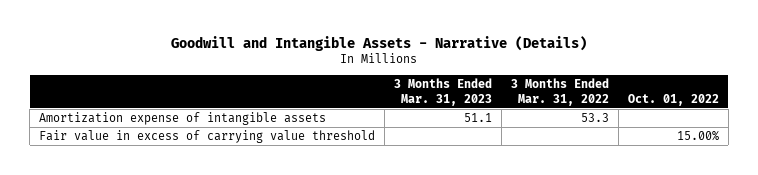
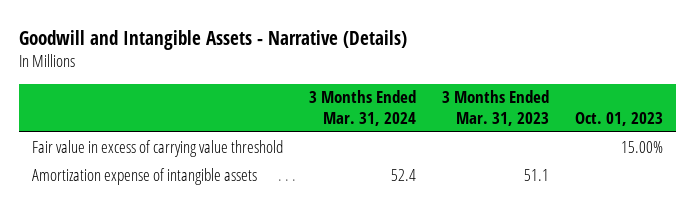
[511,77,610,106] 3 Months Ended Mar. 31, 2022 -> none
[627,93,719,106] Oct. 01, 2022 -> none
none -> [309,90,417,127] 3 Months Ended Mar. 31, 2024
none -> [575,112,664,127] Oct. 01, 2023
[39,111,327,125] Amortization expense of intangible assets -> [31,167,257,185] Amortization expense of intangible assets

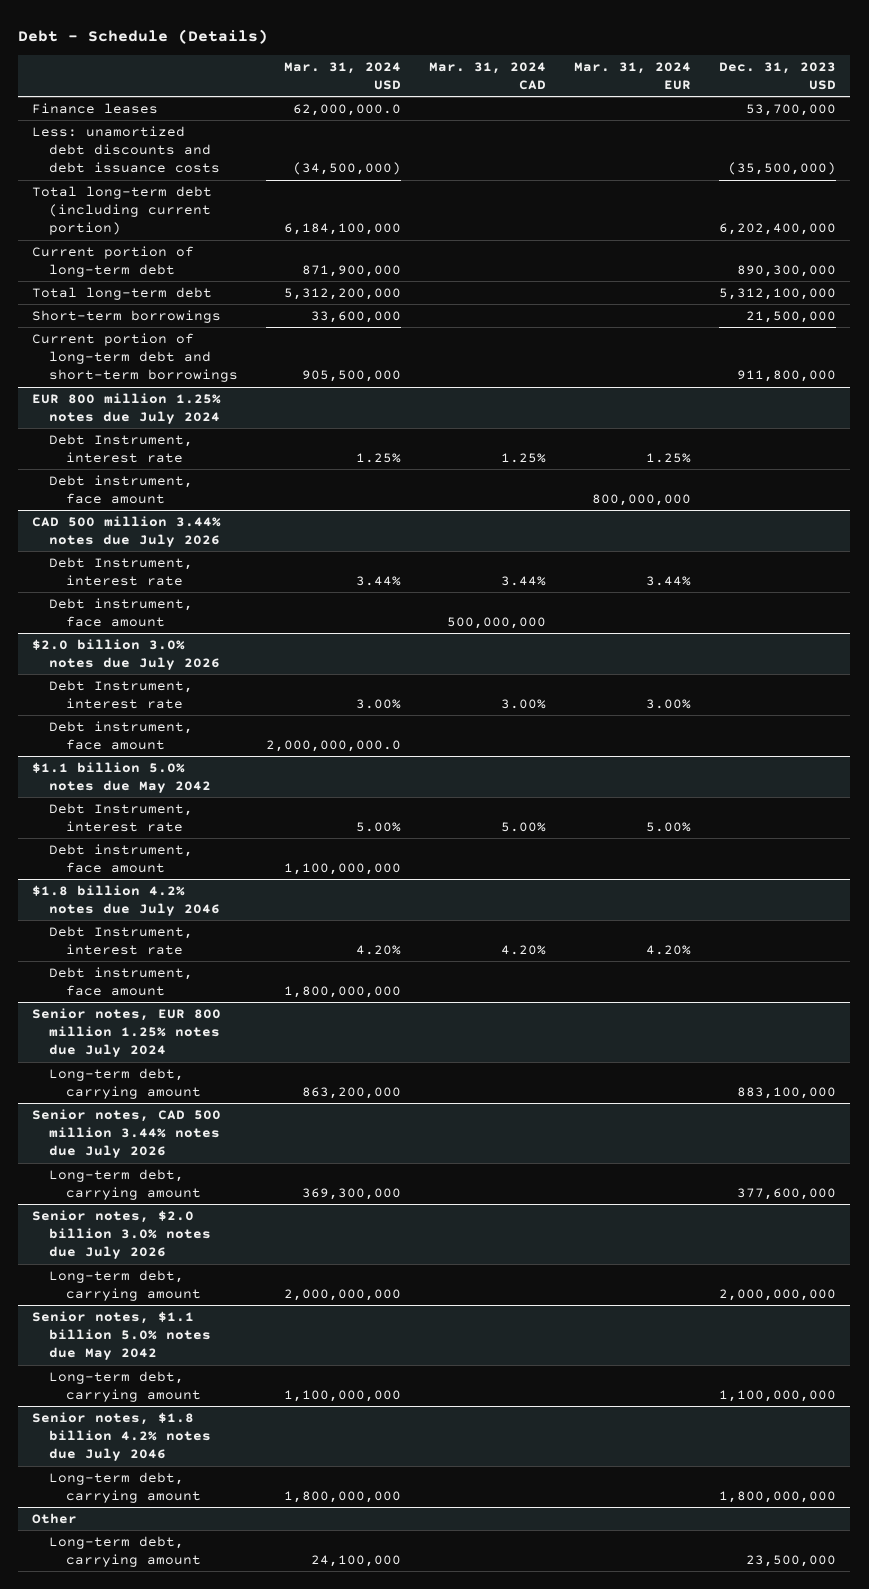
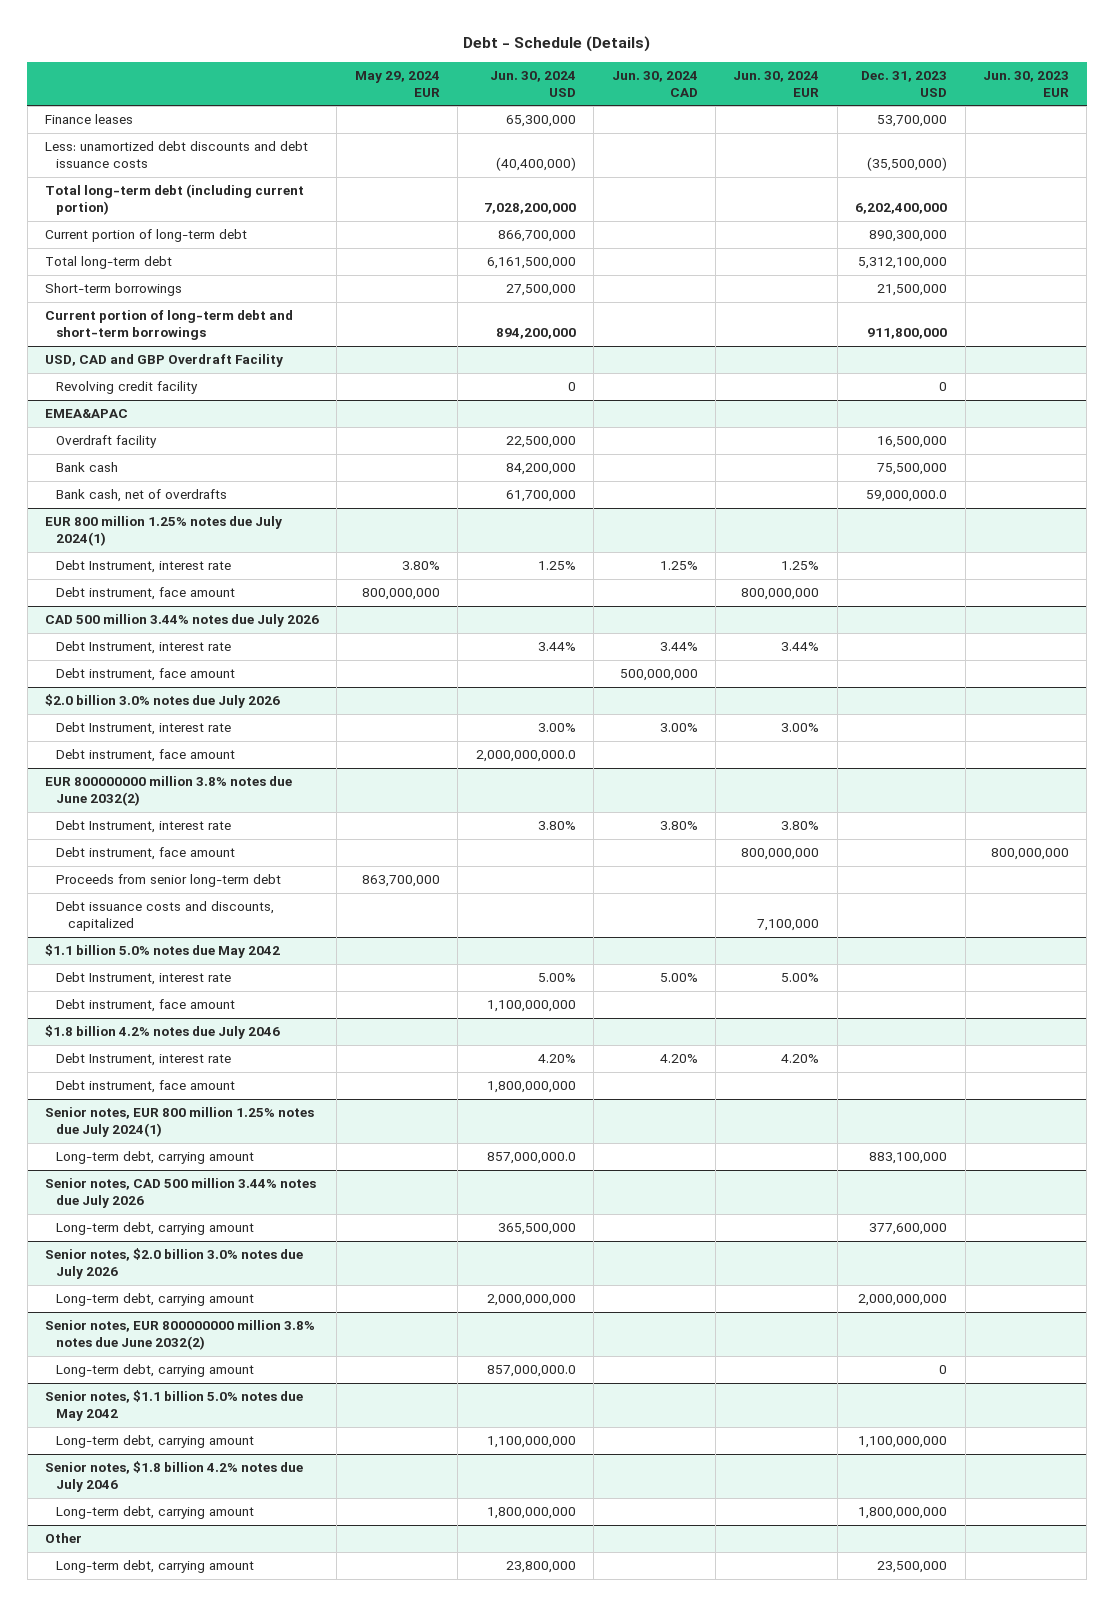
[284,61,402,90] Mar. 31, 2024 USD -> none
[429,61,547,90] Mar. 31, 2024 CAD -> none
[574,61,692,90] Mar. 31, 2024 EUR -> none
none -> [354,71,440,97] May 29, 2024 EUR
none -> [489,71,576,97] Jun. 30, 2024 USD
none -> [611,71,698,97] Jun. 30, 2024 CAD
none -> [733,71,820,97] Jun. 30, 2024 EUR
none -> [982,71,1069,97] Jun. 30, 2023 EUR
none -> [45,354,284,368] USD, CAD and GBP Overdraft Facility
none -> [56,381,199,395] Revolving credit facility
none -> [45,409,129,419] EMEA&APAC
none -> [56,435,158,449] Overdraft facility
none -> [56,462,119,473] Bank cash
none -> [56,489,228,503] Bank cash, net of overdrafts
[32,392,222,425] EUR 800 million 1.25% notes due July 2024 -> [45,516,283,546] EUR 800 million 1.25% notes due July 2024(1)
none -> [45,776,293,806] EUR 800000000 million 3.8% notes due June 2032(2)
none -> [56,820,232,834] Debt Instrument, interest rate
none -> [56,847,236,861] Debt instrument, face amount
none -> [56,874,282,888] Proceeds from senior long-term debt
none -> [56,901,275,931] Debt issuance costs and discounts, capitalized
[32,1007,222,1058] Senior notes, EUR 800 million 1.25% notes due July 2024 -> [45,1107,315,1137] Senior notes, EUR 800 million 1.25% notes due July 2024(1)
none -> [45,1320,316,1350] Senior notes, EUR 800000000 million 3.8% notes due June 2032(2)
none -> [56,1364,255,1378] Long-term debt, carrying amount

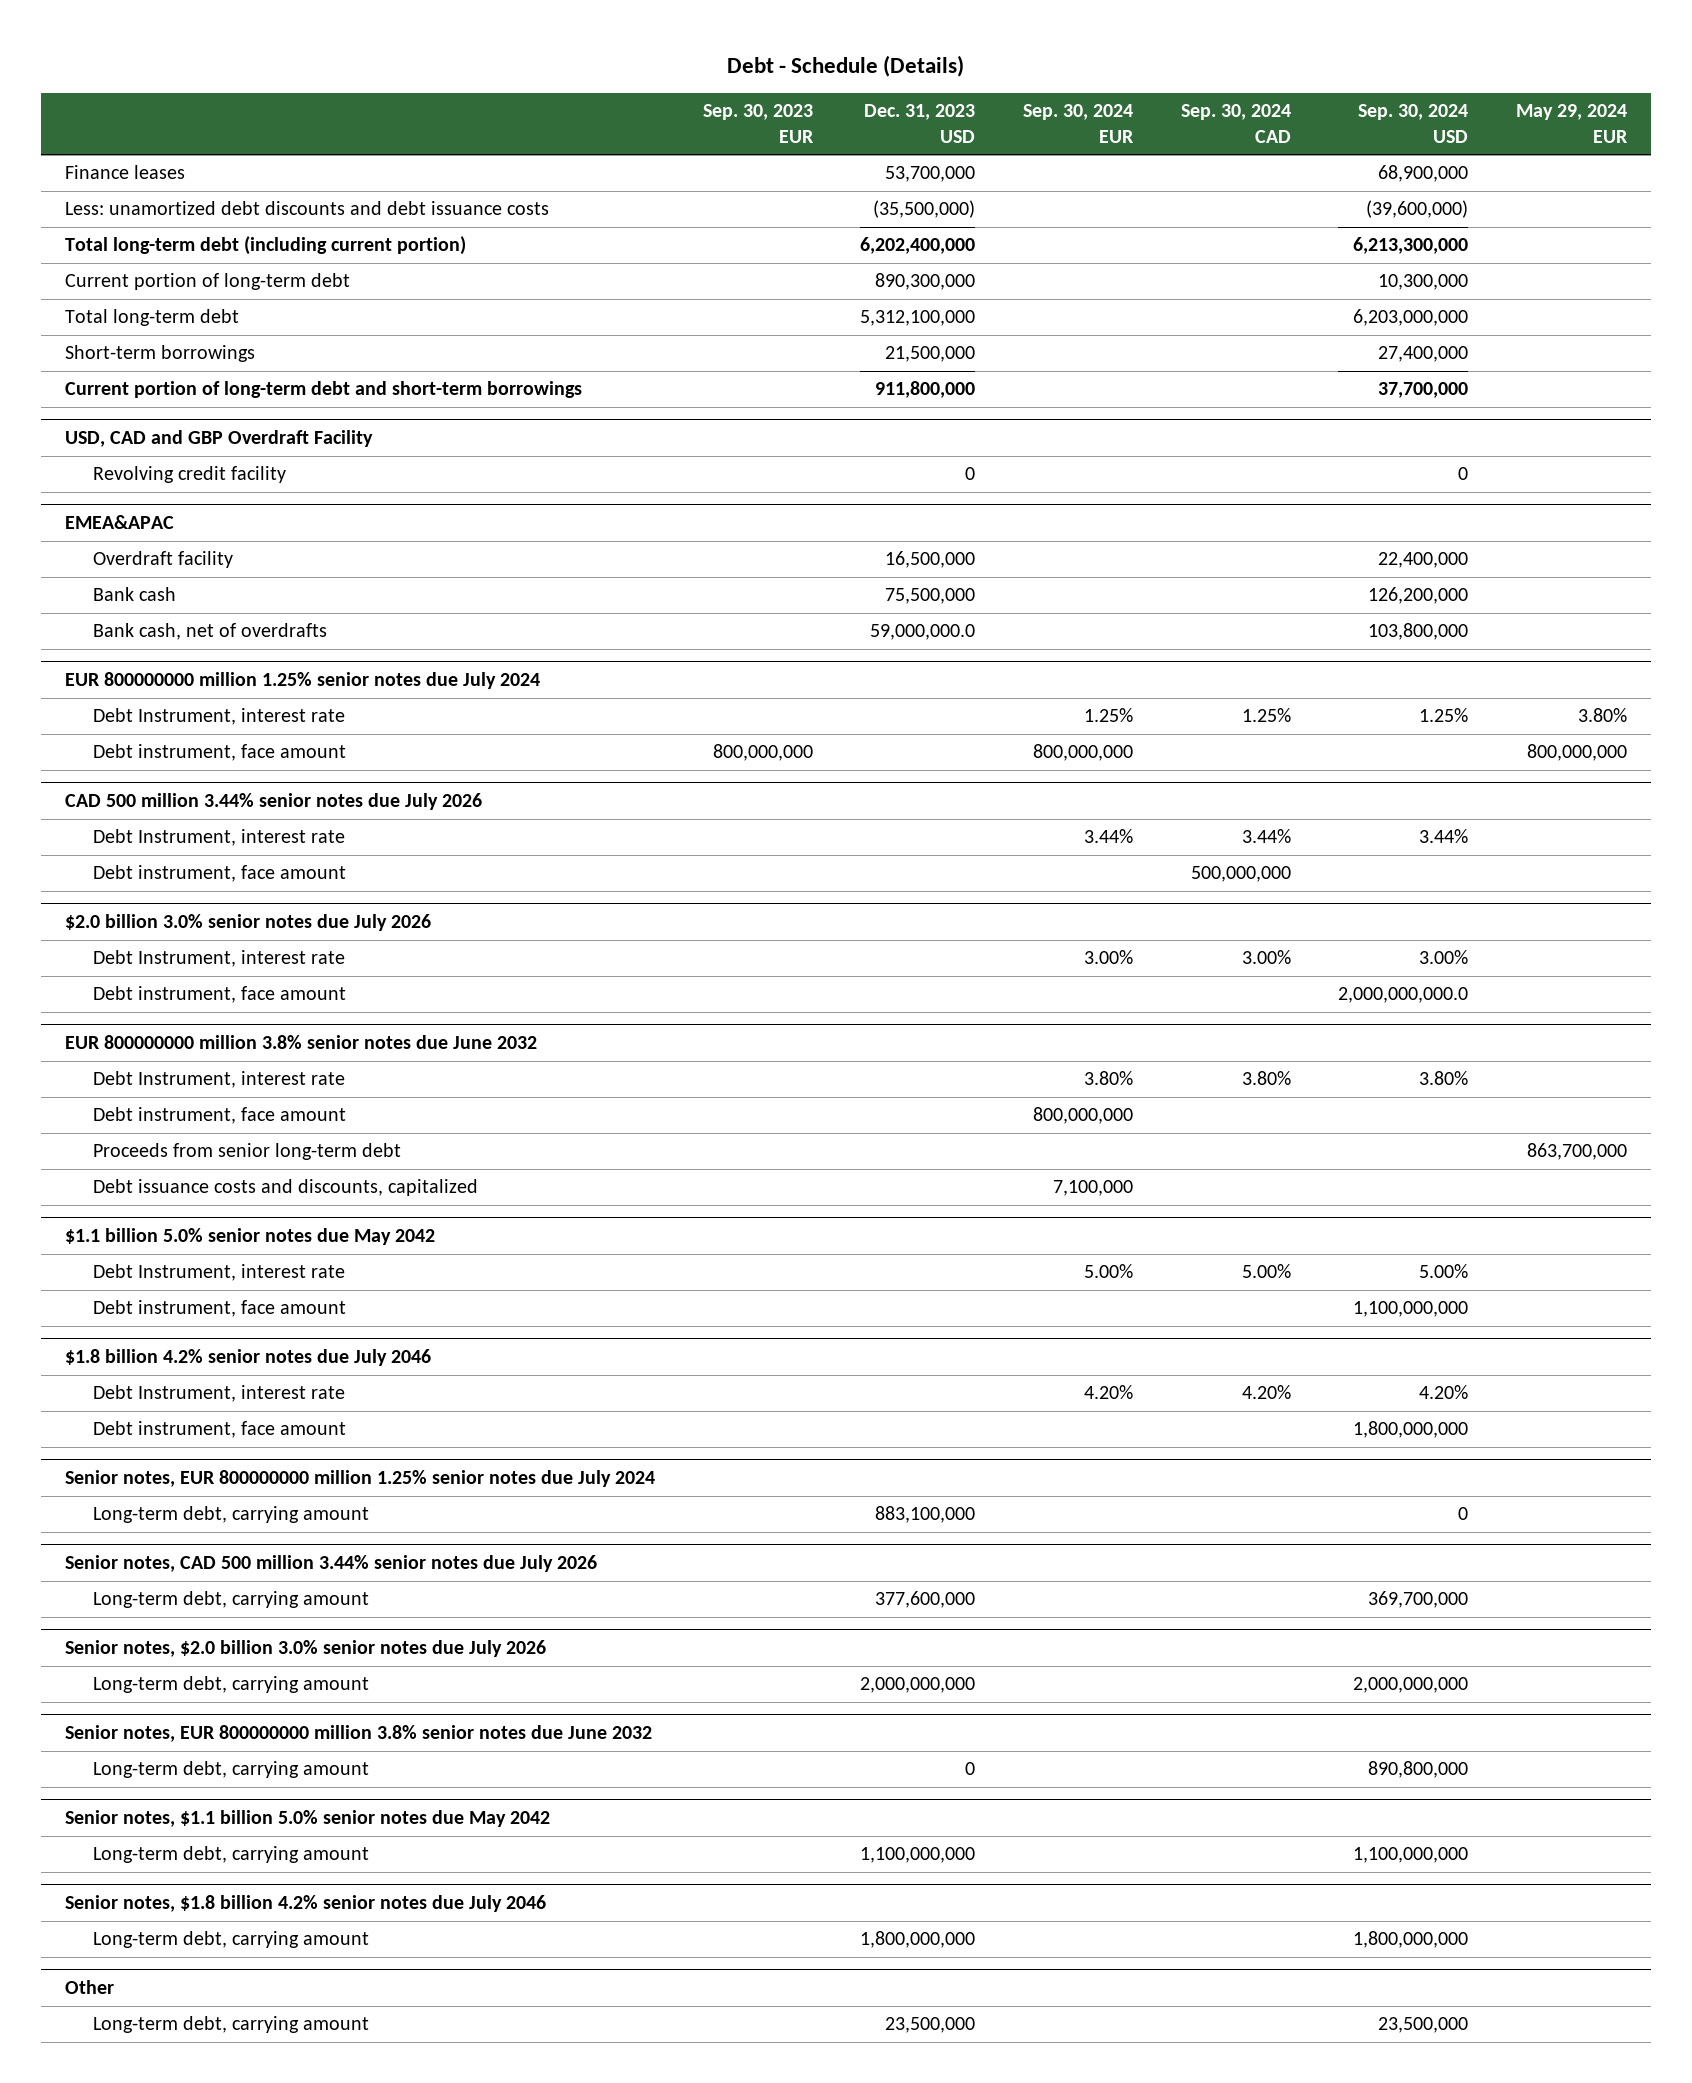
[489,71,576,97] Jun. 30, 2024 USD -> none
[611,71,698,97] Jun. 30, 2024 CAD -> none
[733,71,820,97] Jun. 30, 2024 EUR -> none
[982,71,1069,97] Jun. 30, 2023 EUR -> none
none -> [702,104,814,143] Sep. 30, 2023 EUR
none -> [1023,104,1135,143] Sep. 30, 2024 EUR
none -> [1180,104,1291,143] Sep. 30, 2024 CAD
none -> [1358,104,1469,143] Sep. 30, 2024 USD
[45,516,283,546] EUR 800 million 1.25% notes due July 2024(1) -> [65,672,541,690] EUR 800000000 million 1.25% senior notes due July 2024
[45,614,320,628] CAD 500 million 3.44% notes due July 2026 -> [65,793,483,811] CAD 500 million 3.44% senior notes due July 2026
[45,694,281,709] $2.0 billion 3.0% notes due July 2026 -> [65,914,432,932] $2.0 billion 3.0% senior notes due July 2026
[45,776,293,806] EUR 800000000 million 3.8% notes due June 2032(2) -> [65,1035,538,1050] EUR 800000000 million 3.8% senior notes due June 2032
[45,944,281,959] $1.1 billion 5.0% notes due May 2042 -> [65,1228,436,1246] $1.1 billion 5.0% senior notes due May 2042
[45,1025,281,1040] $1.8 billion 4.2% notes due July 2046 -> [65,1349,432,1367] $1.8 billion 4.2% senior notes due July 2046
[45,1107,315,1137] Senior notes, EUR 800 million 1.25% notes due July 2024(1) -> [65,1470,656,1488] Senior notes, EUR 800000000 million 1.25% senior notes due July 2024
[45,1178,317,1208] Senior notes, CAD 500 million 3.44% notes due July 2026 -> [65,1555,598,1573] Senior notes, CAD 500 million 3.44% senior notes due July 2026
[45,1248,304,1279] Senior notes, $2.0 billion 3.0% notes due July 2026 -> [65,1640,547,1658] Senior notes, $2.0 billion 3.0% senior notes due July 2026
[45,1320,316,1350] Senior notes, EUR 800000000 million 3.8% notes due June 2032(2) -> [65,1725,653,1743] Senior notes, EUR 800000000 million 3.8% senior notes due June 2032
[45,1390,304,1421] Senior notes, $1.1 billion 5.0% notes due May 2042 -> [65,1810,551,1828] Senior notes, $1.1 billion 5.0% senior notes due May 2042
[45,1461,304,1492] Senior notes, $1.8 billion 4.2% notes due July 2046 -> [65,1895,547,1913] Senior notes, $1.8 billion 4.2% senior notes due July 2046

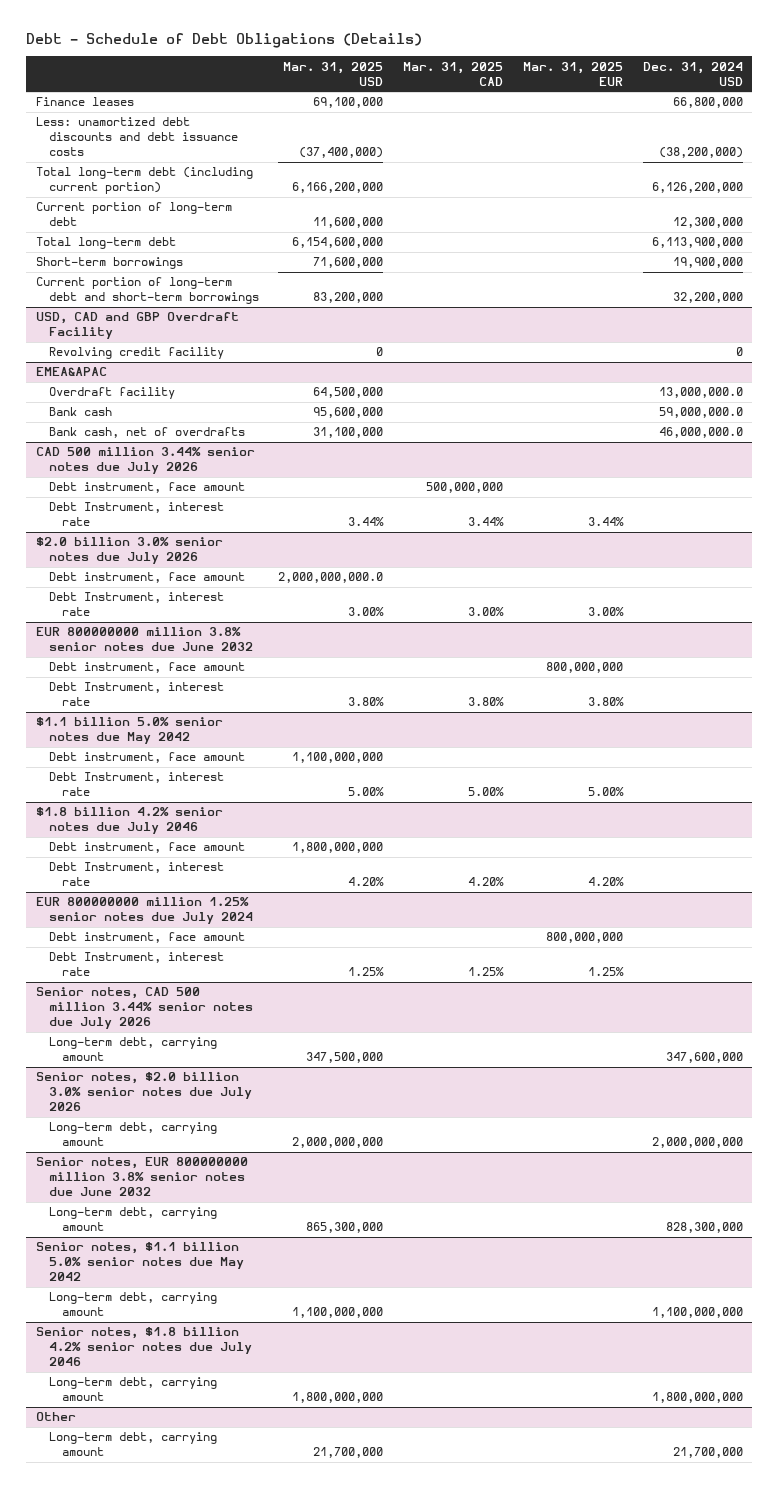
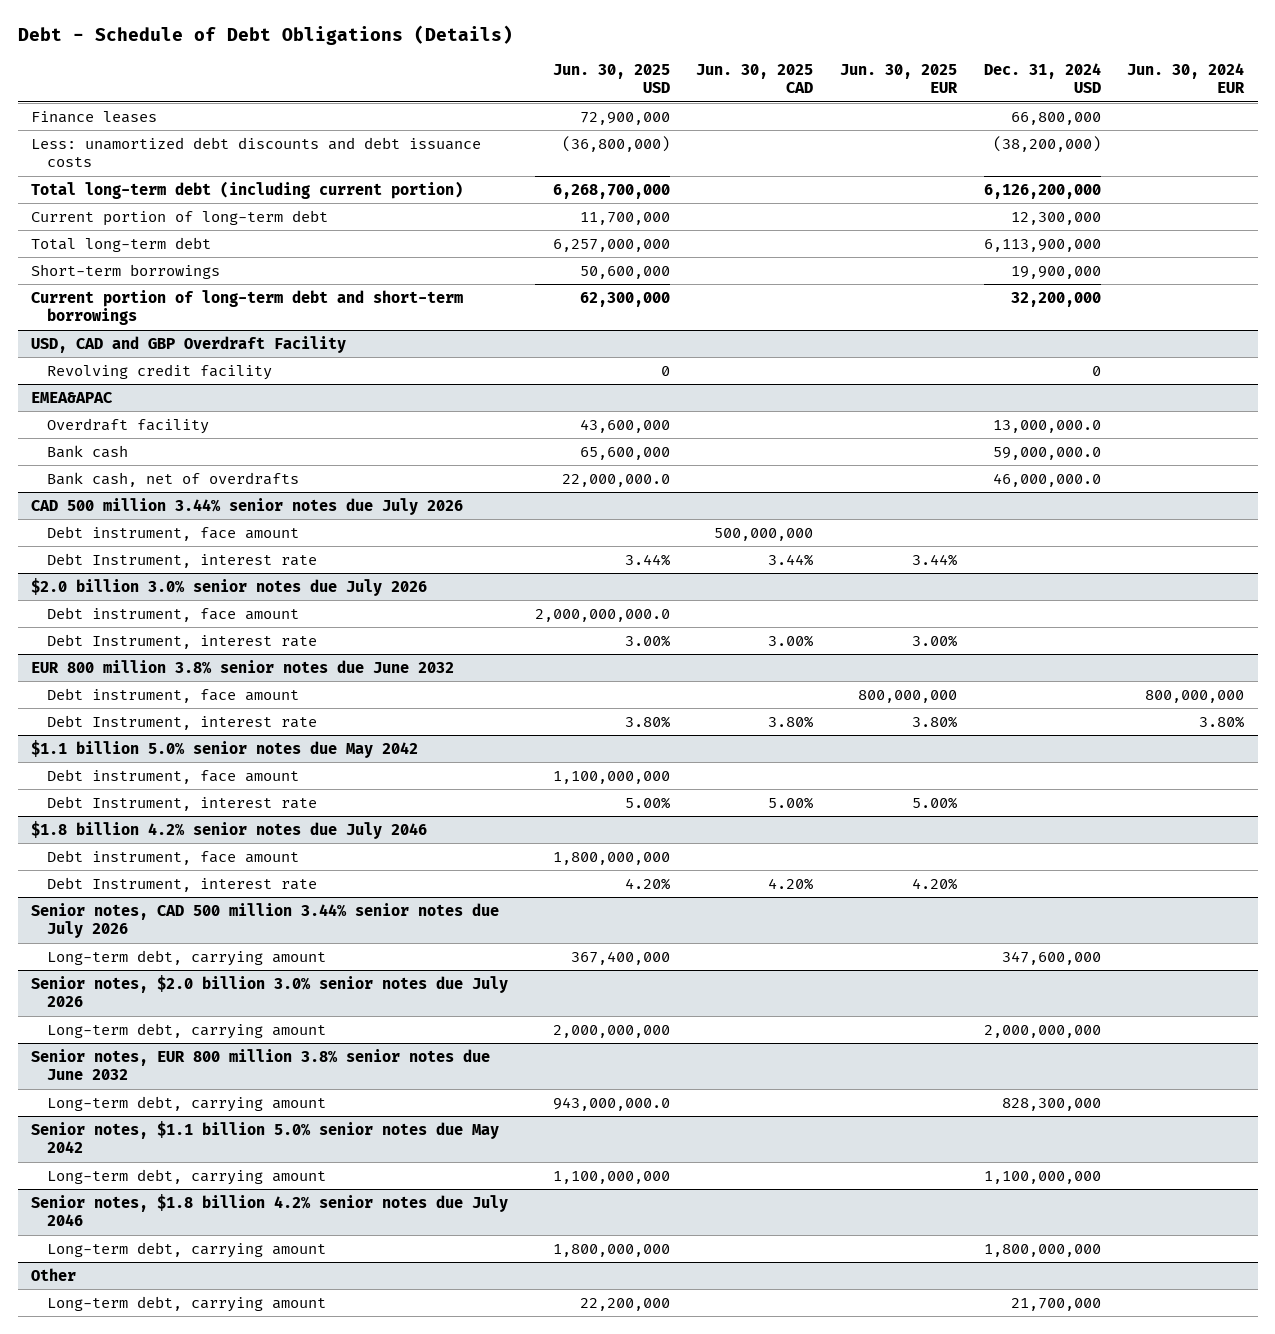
[283,61,384,86] Mar. 31, 2025 USD -> none
[403,61,504,86] Mar. 31, 2025 CAD -> none
[522,61,623,86] Mar. 31, 2025 EUR -> none
none -> [552,63,670,94] Jun. 30, 2025 USD
none -> [696,63,814,94] Jun. 30, 2025 CAD
none -> [839,63,958,94] Jun. 30, 2025 EUR
none -> [1127,62,1246,94] Jun. 30, 2024 EUR
[35,627,253,652] EUR 800000000 million 3.8% senior notes due June 2032 -> [30,659,454,674] EUR 800 million 3.8% senior notes due June 2032
[35,897,253,925] EUR 800000000 million 1.25% senior notes due July 2024 -> none
[48,932,245,944] Debt instrument, face amount -> none
[48,952,224,977] Debt Instrument, interest rate -> none
[35,1157,248,1197] Senior notes, EUR 800000000 million 3.8% senior notes due June 2032 -> [30,1048,490,1081] Senior notes, EUR 800 million 3.8% senior notes due June 2032

